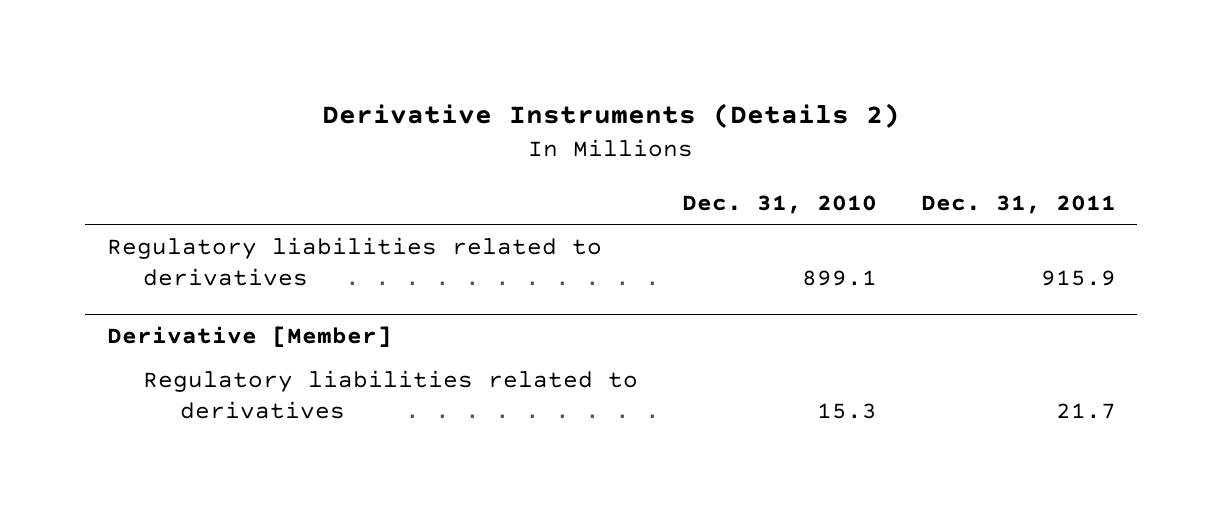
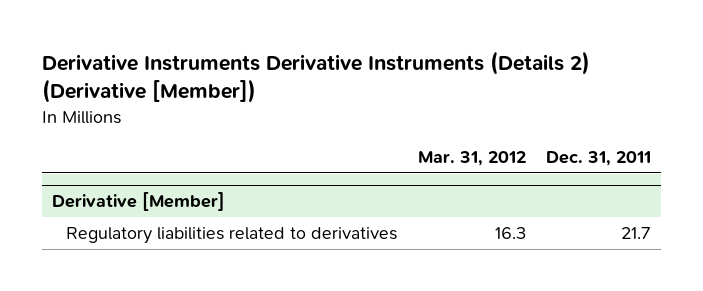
[322,103,901,129] Derivative Instruments (Details 2) -> [41,51,590,104] Derivative Instruments Derivative Instruments (Details 2) (Derivative [Member])
[681,194,877,214] Dec. 31, 2010 -> none
none -> [417,151,526,167] Mar. 31, 2012
[107,236,603,286] Regulatory liabilities related to derivatives -> none

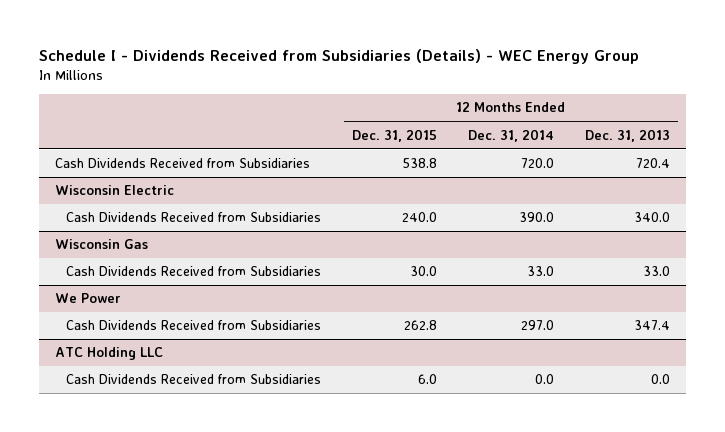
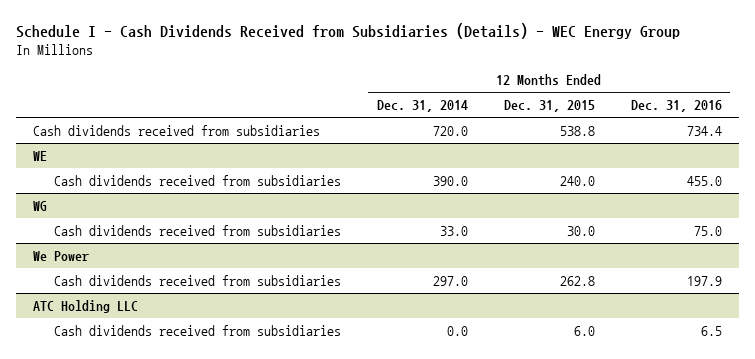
[39,49,640,65] Schedule I - Dividends Received from Subsidiaries (Details) - WEC Energy Group -> [15,23,680,40] Schedule I - Cash Dividends Received from Subsidiaries (Details) - WEC Energy Group
[585,128,671,142] Dec. 31, 2013 -> none
none -> [630,100,722,113] Dec. 31, 2016
[54,158,310,169] Cash Dividends Received from Subsidiaries -> [33,124,321,136] Cash dividends received from subsidiaries
[54,185,174,196] Wisconsin Electric -> [33,150,48,161] WE
[66,212,322,223] Cash Dividends Received from Subsidiaries -> [54,174,342,186] Cash dividends received from subsidiaries
[54,239,148,250] Wisconsin Gas -> [33,200,48,211] WG
[66,266,322,277] Cash Dividends Received from Subsidiaries -> [54,224,342,236] Cash dividends received from subsidiaries
[66,320,322,331] Cash Dividends Received from Subsidiaries -> [54,274,342,286] Cash dividends received from subsidiaries
[66,374,322,385] Cash Dividends Received from Subsidiaries -> [54,324,342,336] Cash dividends received from subsidiaries

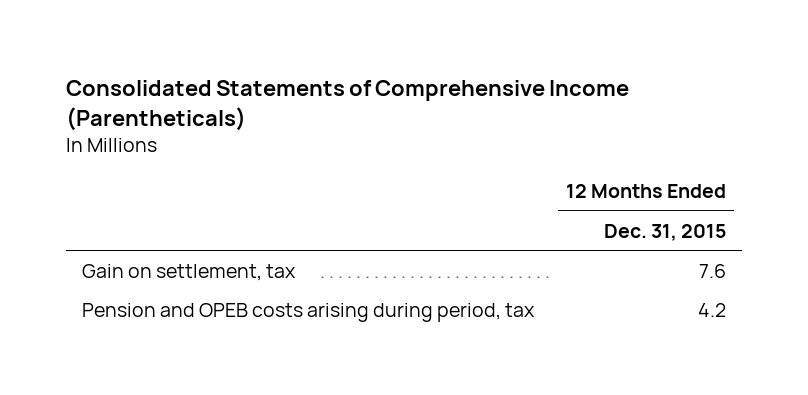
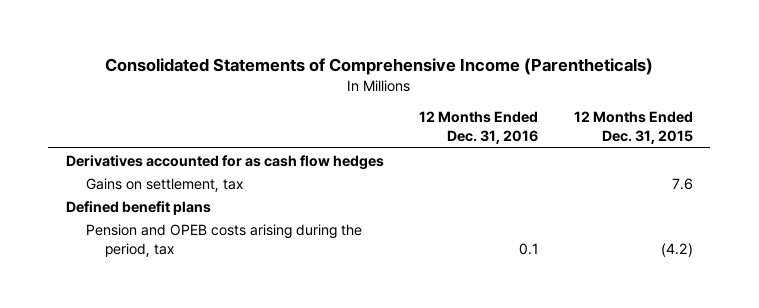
none -> [419,111,539,145] 12 Months Ended Dec. 31, 2016
none -> [65,154,384,170] Derivatives accounted for as cash flow hedges
[81,263,296,281] Gain on settlement, tax -> [85,177,243,192] Gains on settlement, tax
none -> [65,200,211,215] Defined benefit plans
[81,302,535,322] Pension and OPEB costs arising during period, tax -> [85,223,362,257] Pension and OPEB costs arising during the period, tax
[697,302,726,317] 4.2 -> [660,242,693,257] (4.2)

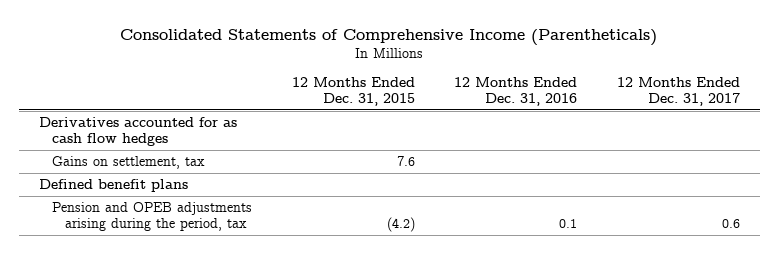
none -> [617,77,741,107] 12 Months Ended Dec. 31, 2017
[85,223,362,257] Pension and OPEB costs arising during the period, tax -> [51,202,252,231] Pension and OPEB adjustments arising during the period, tax

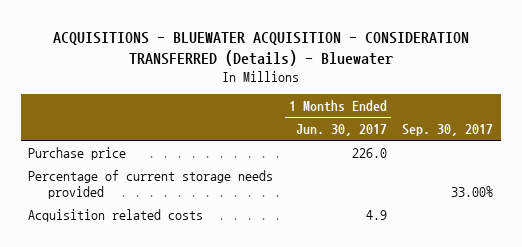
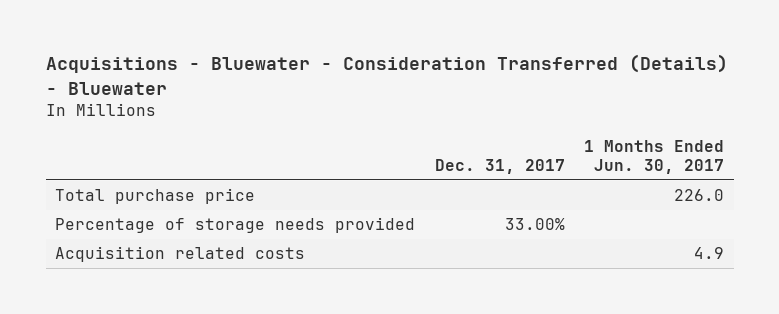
[52,31,469,66] ACQUISITIONS - BLUEWATER ACQUISITION - CONSIDERATION TRANSFERRED (Details) - Bluewater -> [45,54,728,95] Acquisitions - Bluewater - Consideration Transferred (Details) - Bluewater
[402,124,494,137] Sep. 30, 2017 -> none
none -> [434,159,565,175] Dec. 31, 2017
[28,146,127,160] Purchase price -> [55,188,256,205] Total purchase price
[28,169,274,199] Percentage of current storage needs provided -> [55,217,416,234] Percentage of storage needs provided

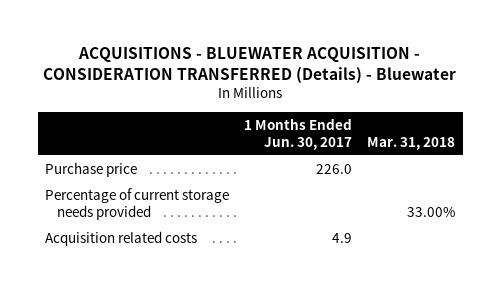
[45,54,728,95] Acquisitions - Bluewater - Consideration Transferred (Details) - Bluewater -> [43,46,457,84] ACQUISITIONS - BLUEWATER ACQUISITION - CONSIDERATION TRANSFERRED (Details) - Bluewater
[434,159,565,175] Dec. 31, 2017 -> none
none -> [367,136,456,150] Mar. 31, 2018
[55,188,256,205] Total purchase price -> [45,162,138,178] Purchase price
[55,217,416,234] Percentage of storage needs provided -> [45,188,230,220] Percentage of current storage needs provided

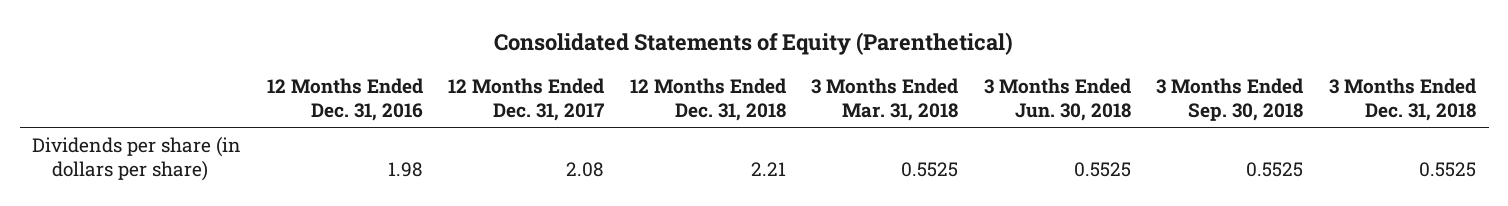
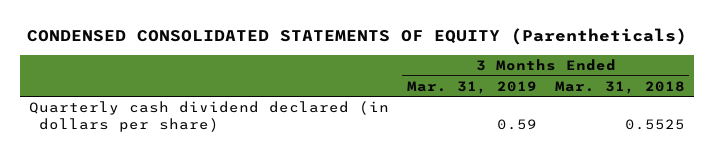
[494,31,1014,55] Consolidated Statements of Equity (Parenthetical) -> [26,28,687,46] CONDENSED CONSOLIDATED STATEMENTS OF EQUITY (Parentheticals)
[266,77,423,121] 12 Months Ended Dec. 31, 2016 -> none
[448,77,605,121] 12 Months Ended Dec. 31, 2017 -> none
[629,77,786,121] 12 Months Ended Dec. 31, 2018 -> none
[983,77,1131,121] 3 Months Ended Jun. 30, 2018 -> none
[1156,77,1304,121] 3 Months Ended Sep. 30, 2018 -> none
[1328,77,1476,121] 3 Months Ended Dec. 31, 2018 -> none
none -> [406,80,537,94] Mar. 31, 2019
[32,136,242,182] Dividends per share (in dollars per share) -> [28,101,389,132] Quarterly cash dividend declared (in dollars per share)

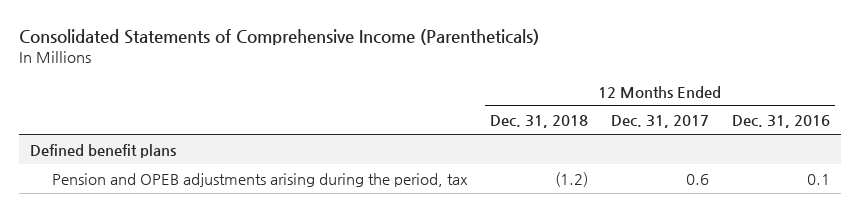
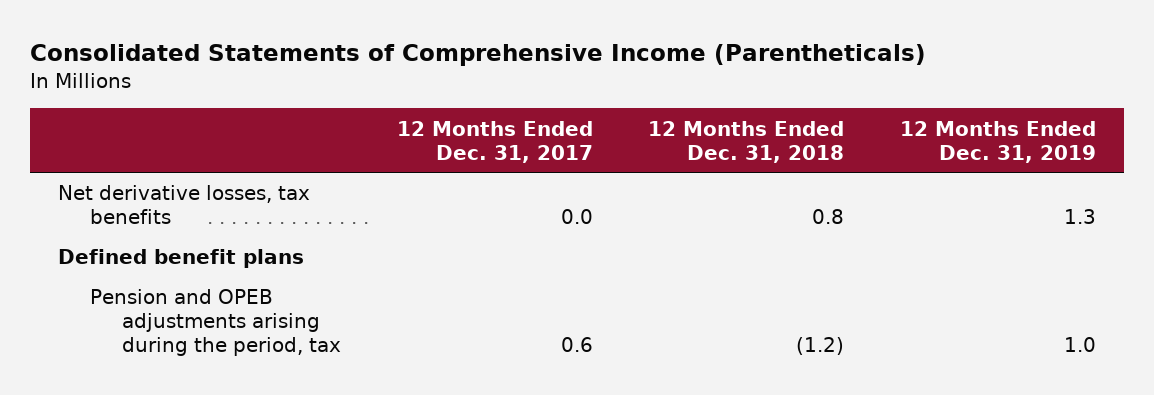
[731,115,830,129] Dec. 31, 2016 -> none
none -> [900,120,1097,163] 12 Months Ended Dec. 31, 2019
none -> [58,185,311,225] Net derivative losses, tax benefits

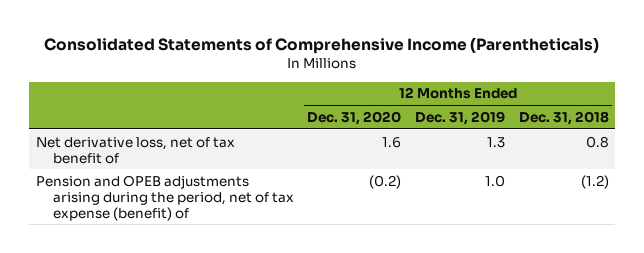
[396,120,593,163] 12 Months Ended Dec. 31, 2017 -> none
none -> [307,110,402,125] Dec. 31, 2020
[58,249,305,269] Defined benefit plans -> none
[58,185,311,225] Net derivative losses, tax benefits -> [35,136,235,164] Net derivative loss, net of tax benefit of
[89,289,341,357] Pension and OPEB adjustments arising during the period, tax -> [35,174,294,221] Pension and OPEB adjustments arising during the period, net of tax expense (benefit) of

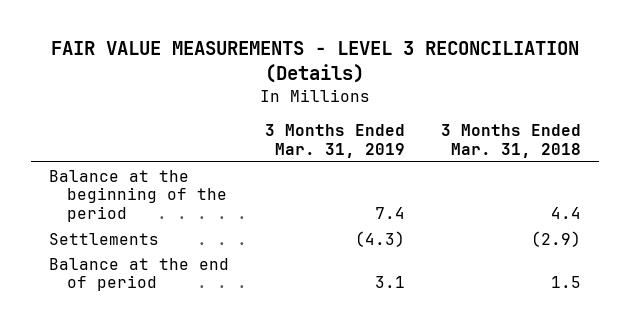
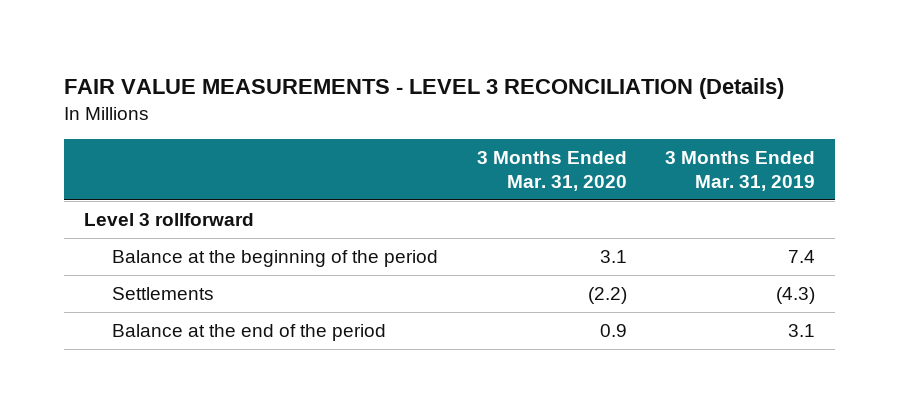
[440,123,581,158] 3 Months Ended Mar. 31, 2018 -> none
none -> [476,150,627,191] 3 Months Ended Mar. 31, 2020
none -> [83,212,254,226] Level 3 rollforward
[48,257,229,292] Balance at the end of period -> [111,323,386,341] Balance at the end of the period

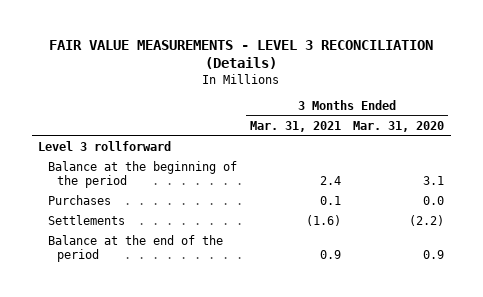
[665,150,816,191] 3 Months Ended Mar. 31, 2019 -> none
none -> [249,120,341,132] Mar. 31, 2021
none -> [47,195,111,206] Purchases

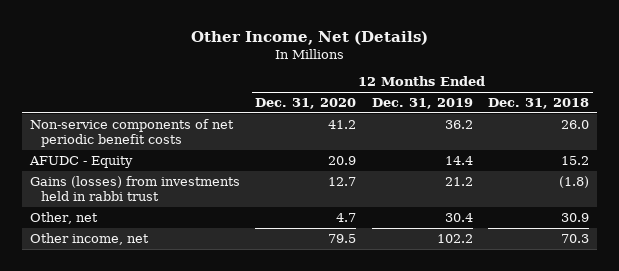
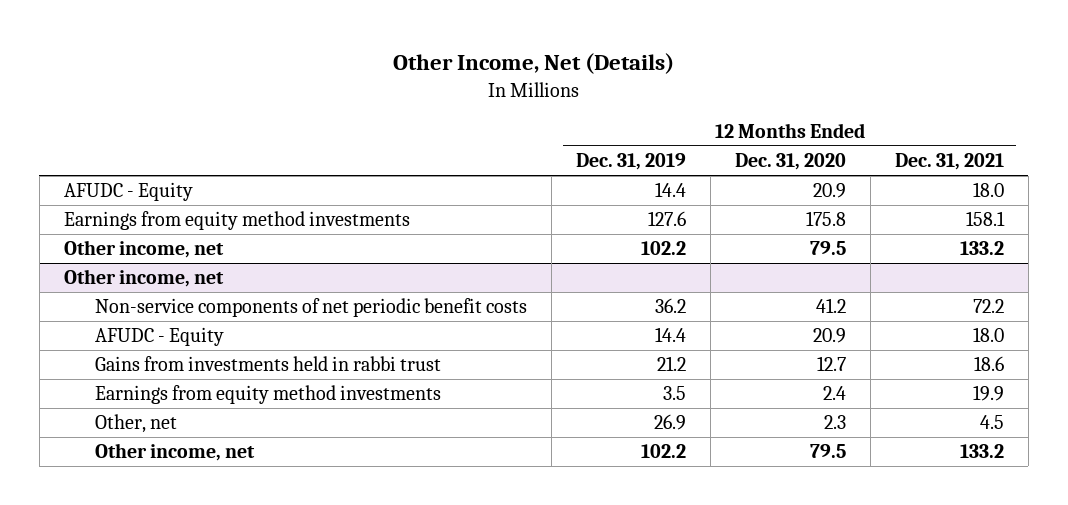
[488,98,590,110] Dec. 31, 2018 -> none
none -> [894,153,1004,171] Dec. 31, 2021
none -> [63,182,193,202] AFUDC - Equity
none -> [63,211,410,231] Earnings from equity method investments
none -> [63,240,224,259] Other income, net
none -> [63,269,224,288] Other income, net
[29,176,240,201] Gains (losses) from investments held in rabbi trust -> [94,356,441,372] Gains from investments held in rabbi trust
none -> [94,385,441,405] Earnings from equity method investments
[336,213,357,223] 4.7 -> [823,415,846,430] 2.3
[444,213,473,223] 30.4 -> [653,414,686,431] 26.9

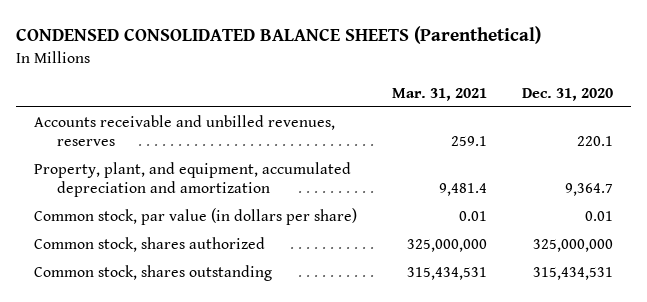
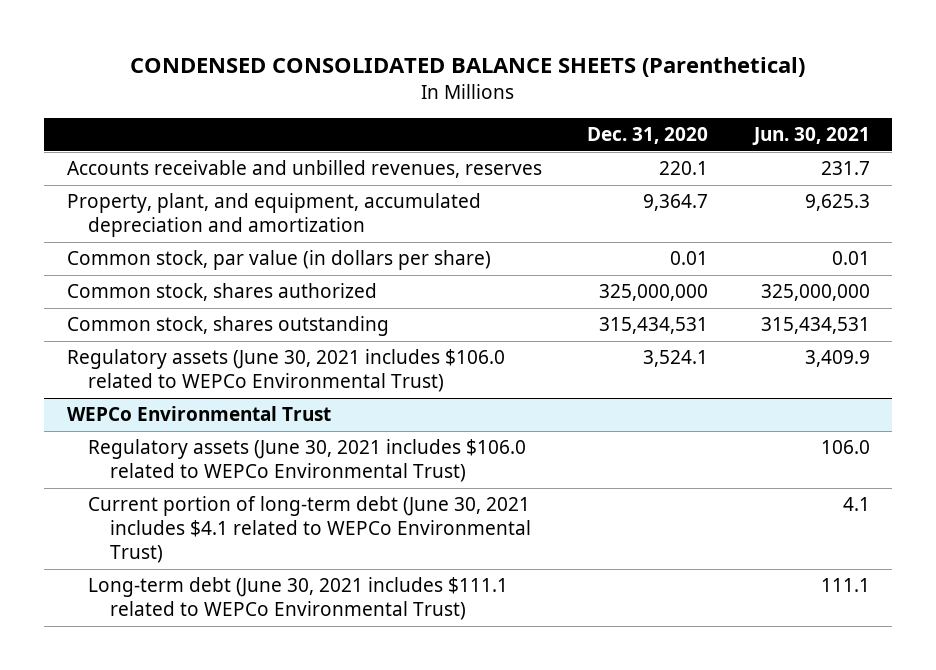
[391,87,487,101] Mar. 31, 2021 -> none
none -> [751,127,870,146] Jun. 30, 2021
none -> [66,349,505,393] Regulatory assets (June 30, 2021 includes $106.0 related to WEPCo Environmental Trust)
none -> [66,406,331,422] WEPCo Environmental Trust
none -> [88,439,527,483] Regulatory assets (June 30, 2021 includes $106.0 related to WEPCo Environmental Trust)
none -> [88,496,531,563] Current portion of long-term debt (June 30, 2021 includes $4.1 related to WEPCo Environmental Trust)
none -> [88,577,509,621] Long-term debt (June 30, 2021 includes $111.1 related to WEPCo Environmental Trust)

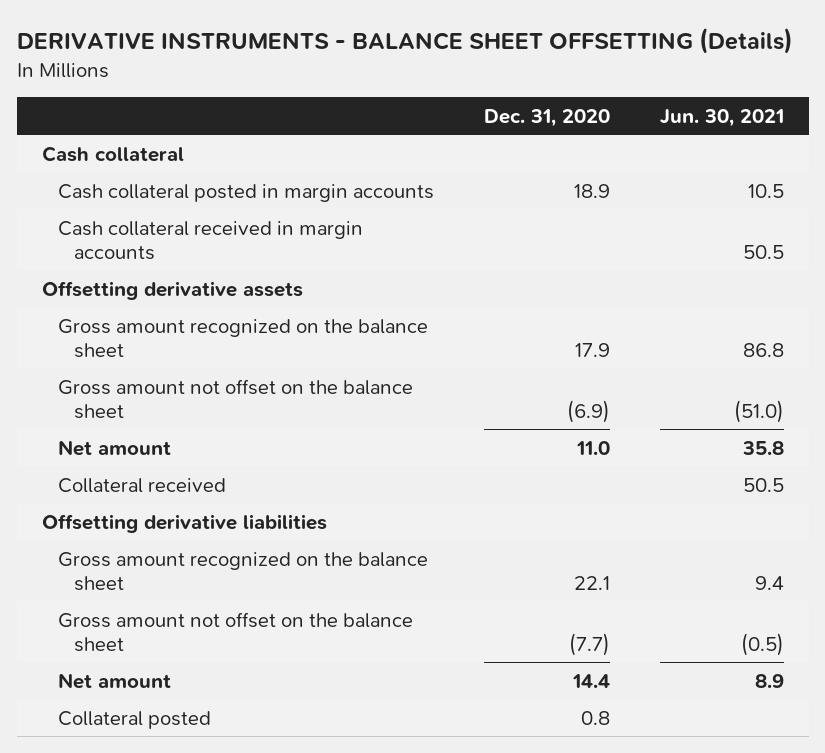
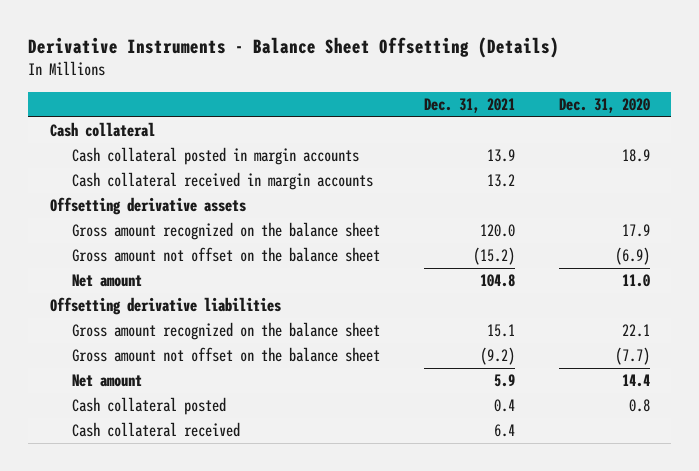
[16,27,793,54] DERIVATIVE INSTRUMENTS - BALANCE SHEET OFFSETTING (Details) -> [28,37,560,59] Derivative Instruments - Balance Sheet Offsetting (Details)
[659,108,784,127] Jun. 30, 2021 -> none
none -> [423,97,515,113] Dec. 31, 2021
[57,477,226,493] Collateral received -> none
[57,710,211,729] Collateral posted -> [72,397,227,416] Cash collateral posted
none -> [72,422,241,438] Cash collateral received

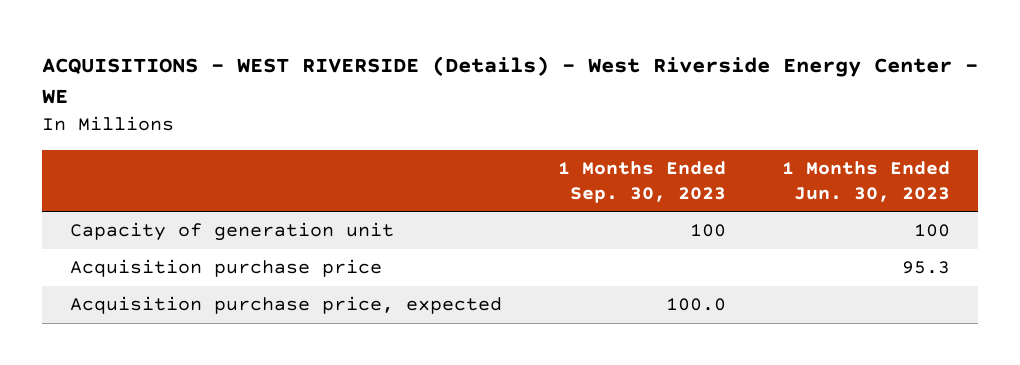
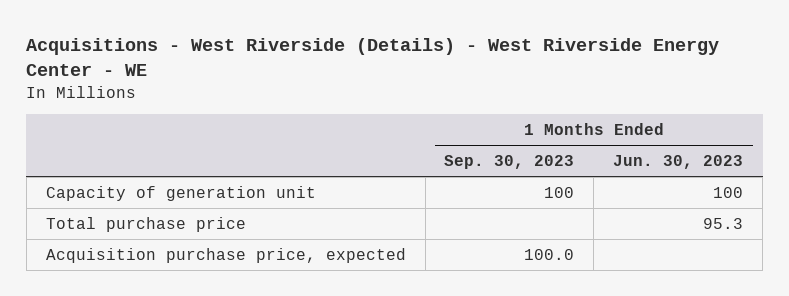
[41,56,978,105] ACQUISITIONS - WEST RIVERSIDE (Details) - West Riverside Energy Center - WE -> [26,38,720,77] Acquisitions - West Riverside (Details) - West Riverside Energy Center - WE
[69,259,382,278] Acquisition purchase price -> [45,216,246,232] Total purchase price

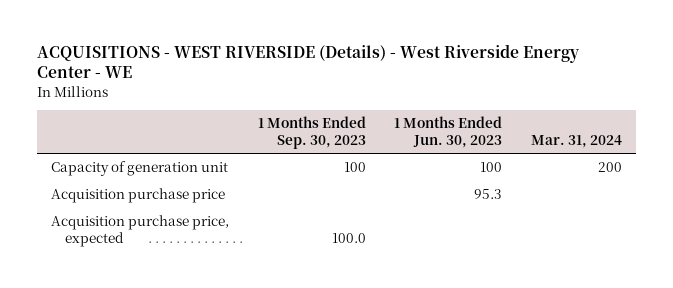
[26,38,720,77] Acquisitions - West Riverside (Details) - West Riverside Energy Center - WE -> [36,43,579,79] ACQUISITIONS - WEST RIVERSIDE (Details) - West Riverside Energy Center - WE
none -> [530,134,622,148] Mar. 31, 2024
[45,216,246,232] Total purchase price -> [51,188,226,204] Acquisition purchase price

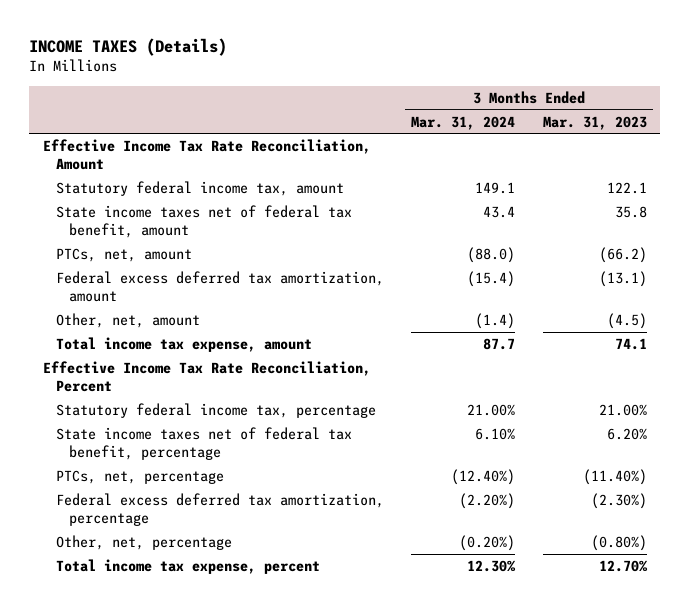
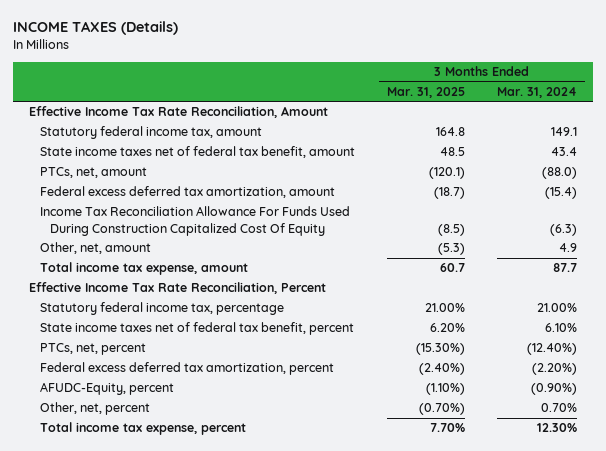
[542,115,647,130] Mar. 31, 2023 -> none
none -> [386,86,465,98] Mar. 31, 2025
none -> [39,206,350,236] Income Tax Reconciliation Allowance For Funds Used During Construction Capitalized Cost Of Equity
[475,312,516,329] (1.4) -> [559,243,578,253] 4.9
[56,426,353,461] State income taxes net of federal tax benefit, percentage -> [39,322,354,336] State income taxes net of federal tax benefit, percent
[56,469,225,484] PTCs, net, percentage -> [39,343,146,356] PTCs, net, percent
[56,492,385,527] Federal excess deferred tax amortization, percentage -> [39,362,334,376] Federal excess deferred tax amortization, percent
none -> [39,382,174,396] AFUDC-Equity, percent
[56,534,233,550] Other, net, percentage -> [39,402,150,416] Other, net, percent
[459,534,516,551] (0.20%) -> [541,403,578,413] 0.70%

